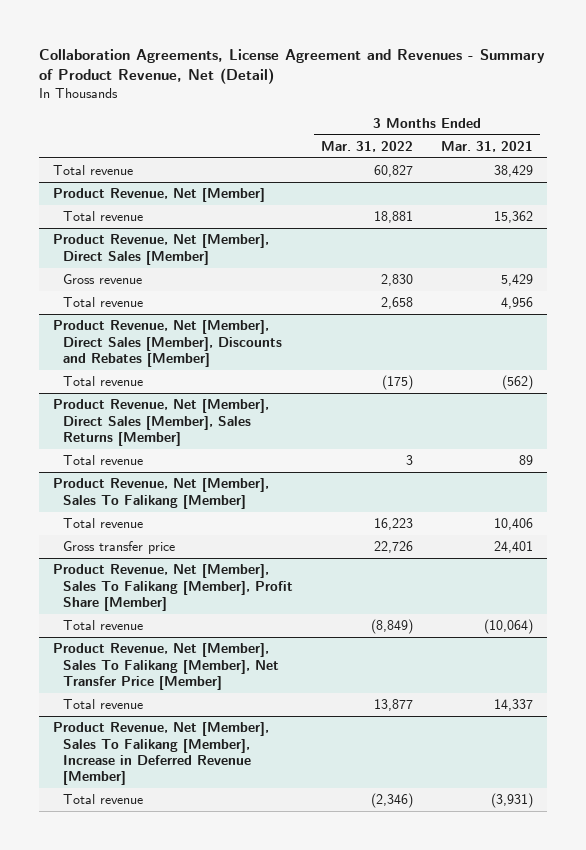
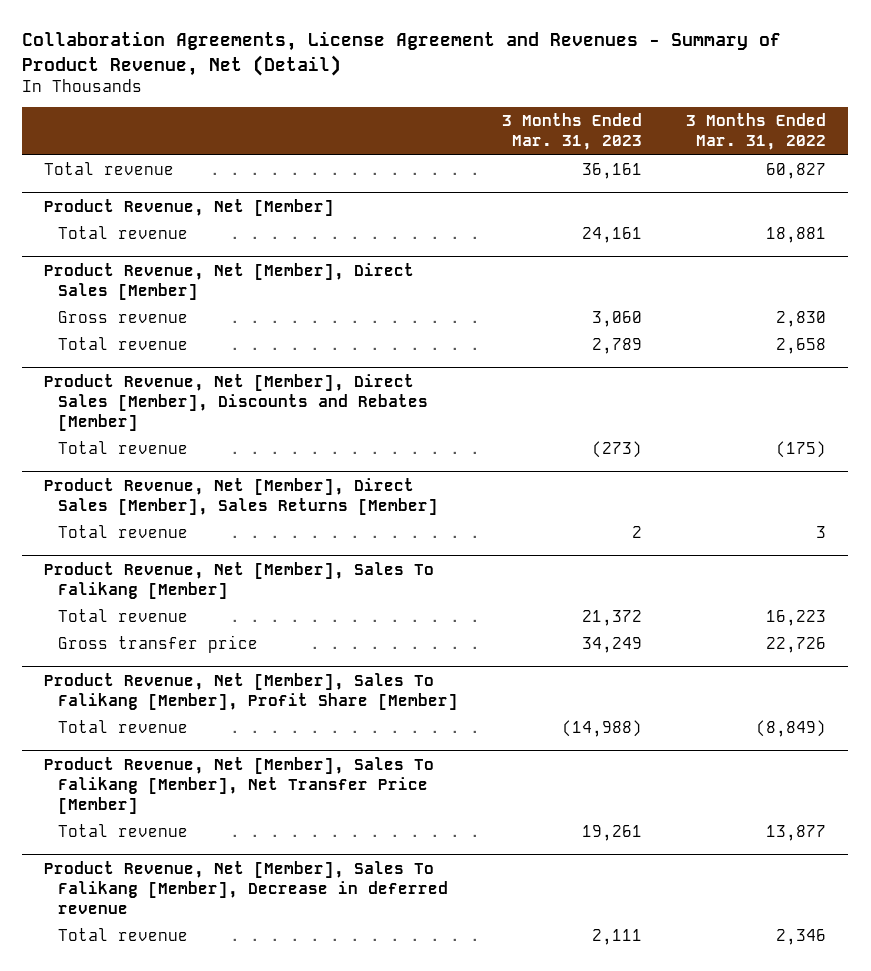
[441,140,534,152] Mar. 31, 2021 -> none
none -> [502,113,643,151] 3 Months Ended Mar. 31, 2023
[53,722,270,786] Product Revenue, Net [Member], Sales To Falikang [Member], Increase in Deferred Revenue [Member] -> [44,861,449,915] Product Revenue, Net [Member], Sales To Falikang [Member], Decrease in deferred revenue
[370,793,413,809] (2,346) -> [776,929,827,946] 2,346

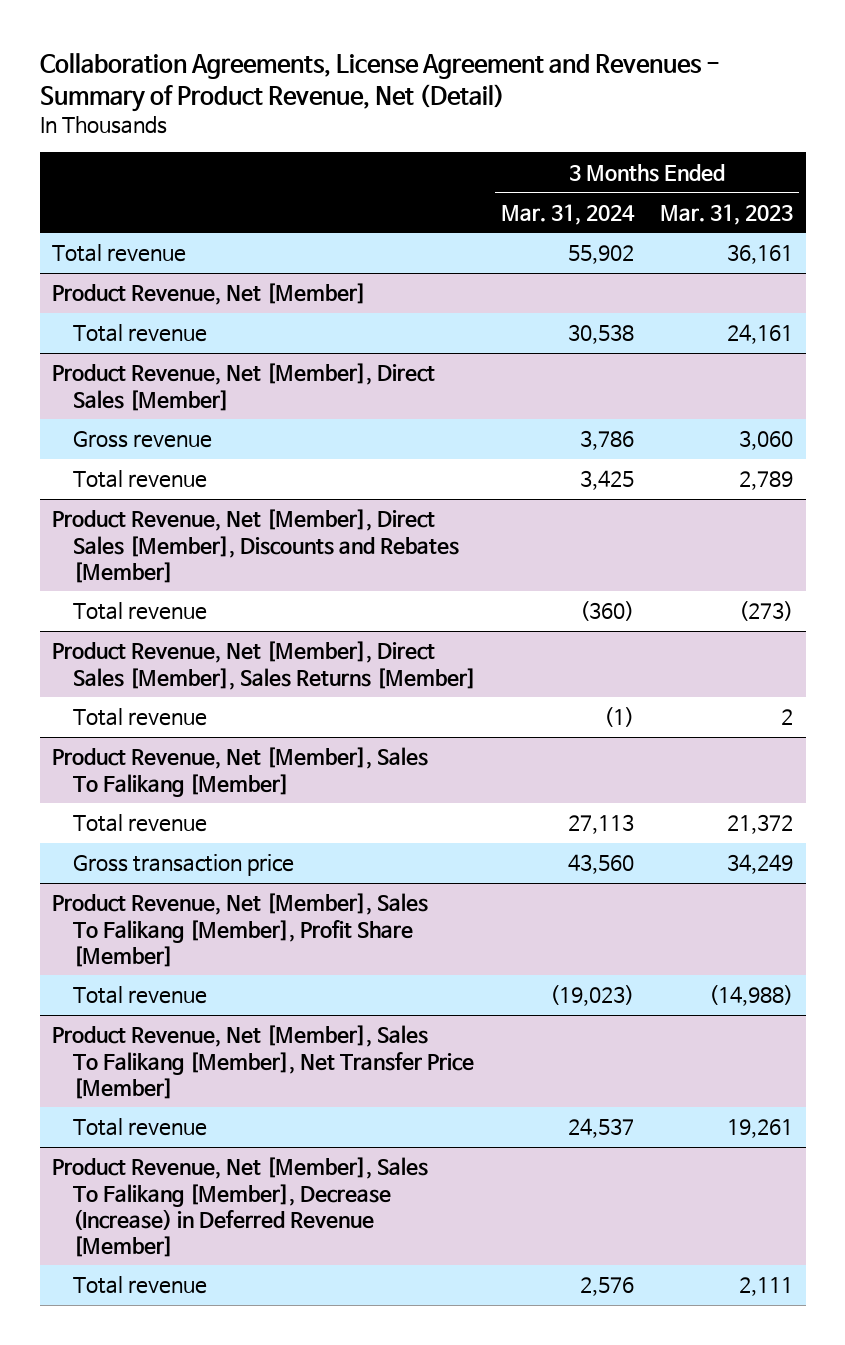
[686,113,827,151] 3 Months Ended Mar. 31, 2022 -> none
none -> [501,203,636,225] Mar. 31, 2024
[58,635,259,654] Gross transfer price -> [72,854,294,877] Gross transaction price
[44,861,449,915] Product Revenue, Net [Member], Sales To Falikang [Member], Decrease in deferred revenue -> [52,1157,429,1257] Product Revenue, Net [Member], Sales To Falikang [Member], Decrease (Increase) in Deferred Revenue [Member]

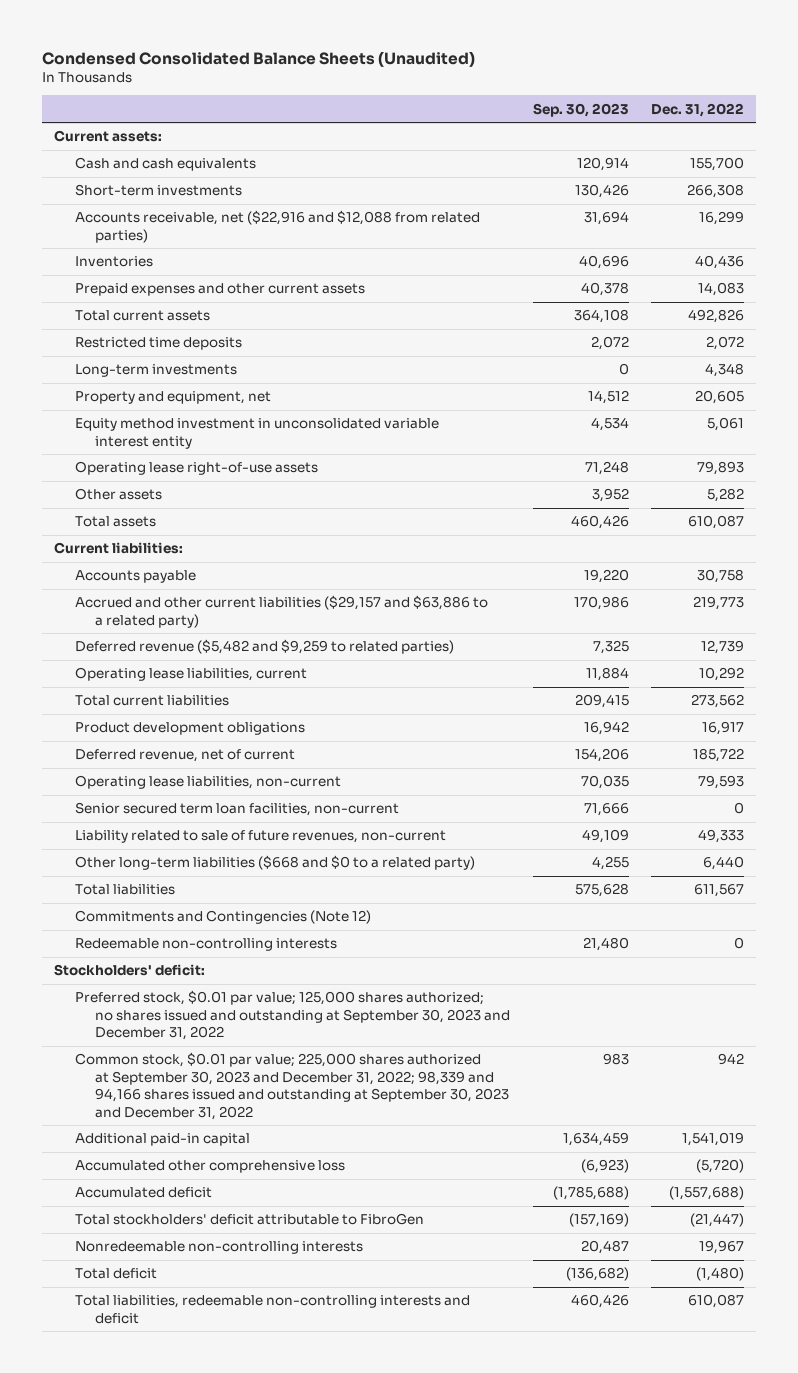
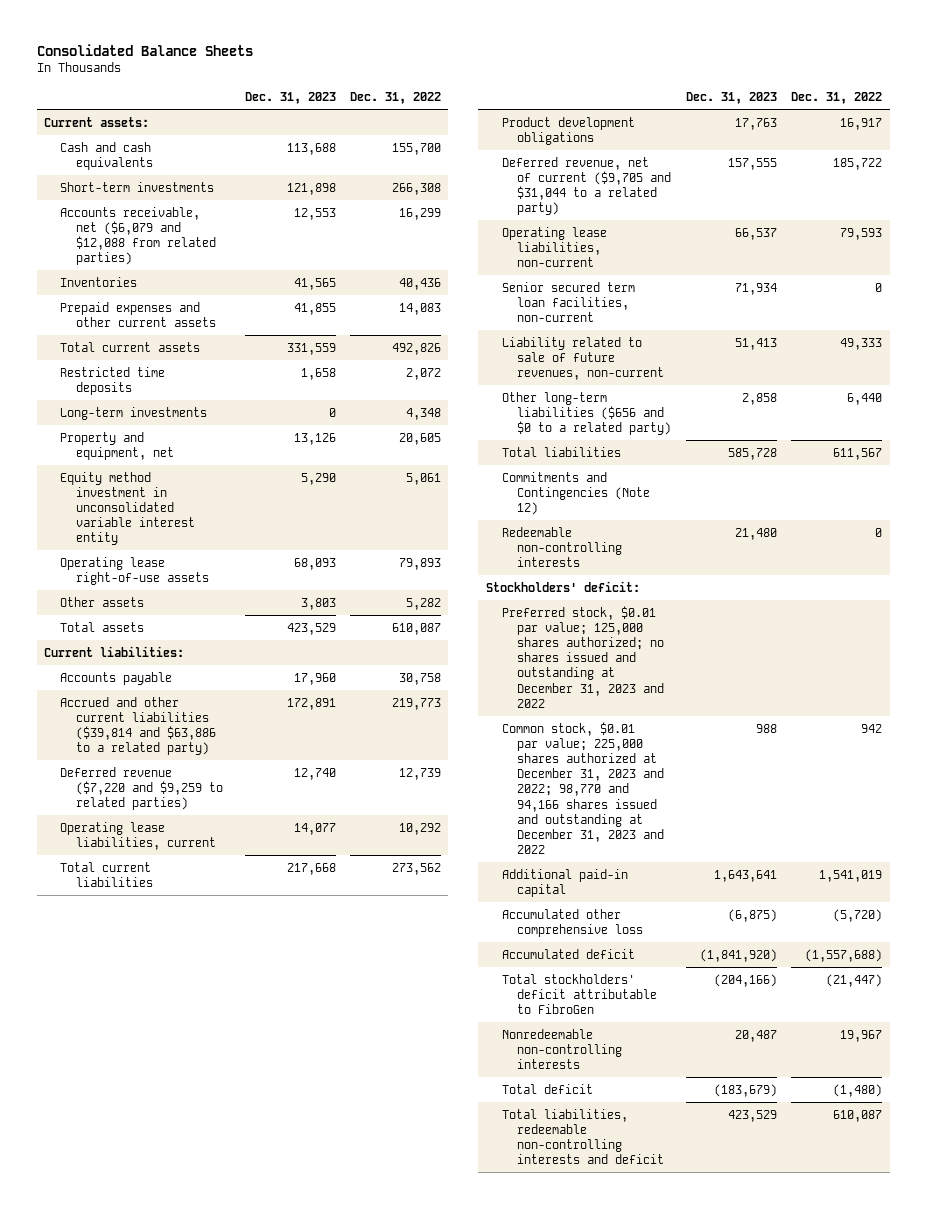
[42,50,476,67] Condensed Consolidated Balance Sheets (Unaudited) -> [37,43,254,56] Consolidated Balance Sheets
[532,102,629,117] Sep. 30, 2023 -> none
none -> [244,92,336,105] Dec. 31, 2023
[74,210,480,243] Accounts receivable, net ($22,916 and $12,088 from related parties) -> [60,206,217,266] Accounts receivable, net ($6,079 and $12,088 from related parties)
[74,595,488,628] Accrued and other current liabilities ($29,157 and $63,886 to a related party) -> [60,696,217,756] Accrued and other current liabilities ($39,814 and $63,886 to a related party)
[74,639,454,655] Deferred revenue ($5,482 and $9,259 to related parties) -> [60,766,224,810] Deferred revenue ($7,220 and $9,259 to related parties)
[74,749,295,763] Deferred revenue, net of current -> [501,156,672,216] Deferred revenue, net of current ($9,705 and $31,044 to a related party)
[74,855,475,871] Other long-term liabilities ($668 and $0 to a related party) -> [501,391,672,435] Other long-term liabilities ($656 and $0 to a related party)
[74,990,511,1041] Preferred stock, $0.01 par value; 125,000 shares authorized; no shares issued and outstanding at September 30, 2023 and December 31, 2022 -> [501,605,665,708] Preferred stock, $0.01 par value; 125,000 shares authorized; no shares issued and outstanding at December 31, 2023 and 2022
[74,1052,510,1120] Common stock, $0.01 par value; 225,000 shares authorized at September 30, 2023 and December 31, 2022; 98,339 and 94,166 shares issued and outstanding at September 30, 2023 and December 31, 2022 -> [501,721,665,855] Common stock, $0.01 par value; 225,000 shares authorized at December 31, 2023 and 2022; 98,770 and 94,166 shares issued and outstanding at December 31, 2023 and 2022

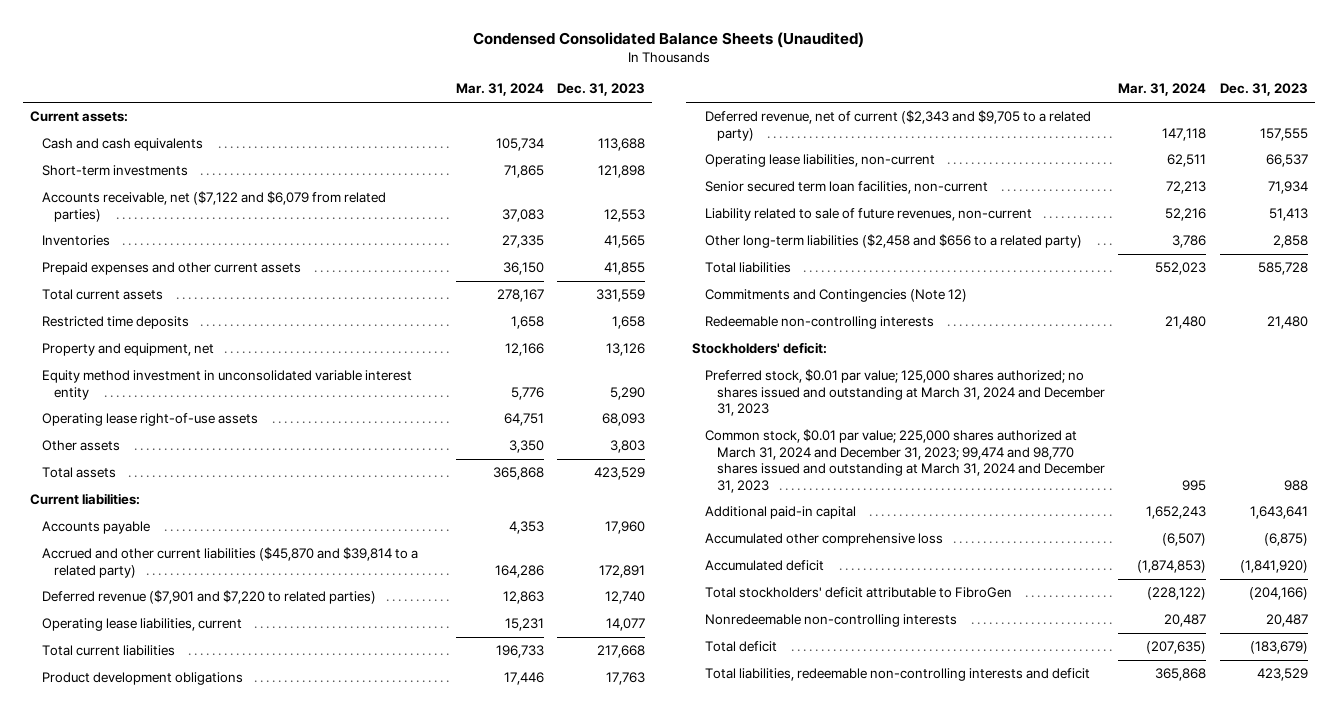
[37,43,254,56] Consolidated Balance Sheets -> [472,31,864,48] Condensed Consolidated Balance Sheets (Unaudited)
[349,92,441,105] Dec. 31, 2022 -> none
none -> [455,83,544,97] Mar. 31, 2024
[60,206,217,266] Accounts receivable, net ($6,079 and $12,088 from related parties) -> [42,191,387,222] Accounts receivable, net ($7,122 and $6,079 from related parties)
[60,406,208,420] Long-term investments -> none
[60,696,217,756] Accrued and other current liabilities ($39,814 and $63,886 to a related party) -> [42,547,419,578] Accrued and other current liabilities ($45,870 and $39,814 to a related party)
[60,766,224,810] Deferred revenue ($7,220 and $9,259 to related parties) -> [42,590,377,605] Deferred revenue ($7,901 and $7,220 to related parties)
[501,156,672,216] Deferred revenue, net of current ($9,705 and $31,044 to a related party) -> [704,110,1091,141] Deferred revenue, net of current ($2,343 and $9,705 to a related party)
[501,391,672,435] Other long-term liabilities ($656 and $0 to a related party) -> [704,234,1082,249] Other long-term liabilities ($2,458 and $656 to a related party)
[501,605,665,708] Preferred stock, $0.01 par value; 125,000 shares authorized; no shares issued and outstanding at December 31, 2023 and 2022 -> [704,369,1105,417] Preferred stock, $0.01 par value; 125,000 shares authorized; no shares issued and outstanding at March 31, 2024 and December 31, 2023
[501,721,665,855] Common stock, $0.01 par value; 225,000 shares authorized at December 31, 2023 and 2022; 98,770 and 94,166 shares issued and outstanding at December 31, 2023 and 2022 -> [704,429,1105,493] Common stock, $0.01 par value; 225,000 shares authorized at March 31, 2024 and December 31, 2023; 99,474 and 98,770 shares issued and outstanding at March 31, 2024 and December 31, 2023

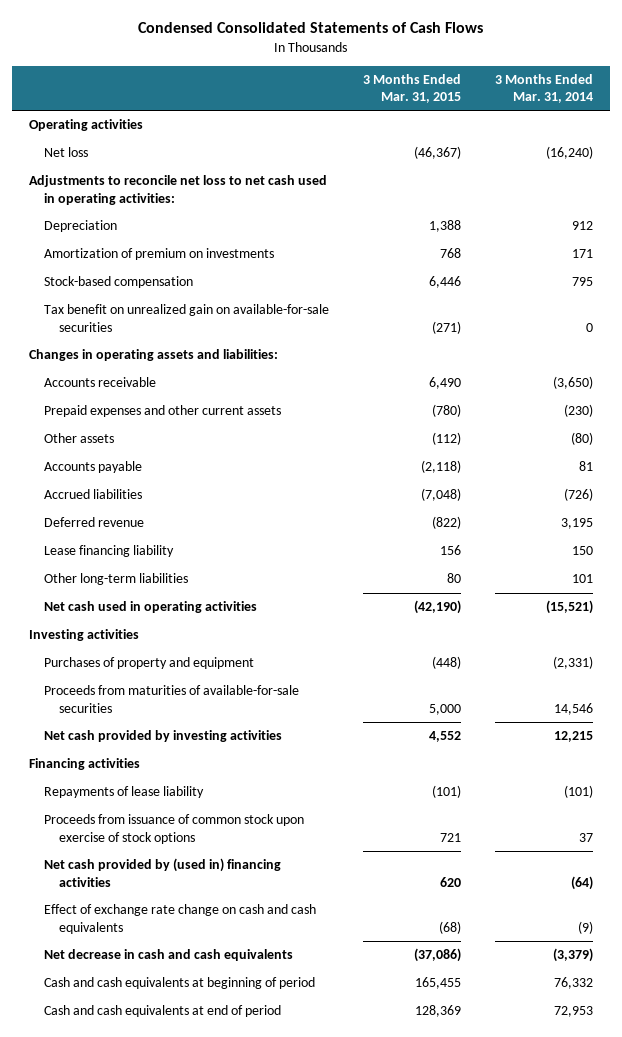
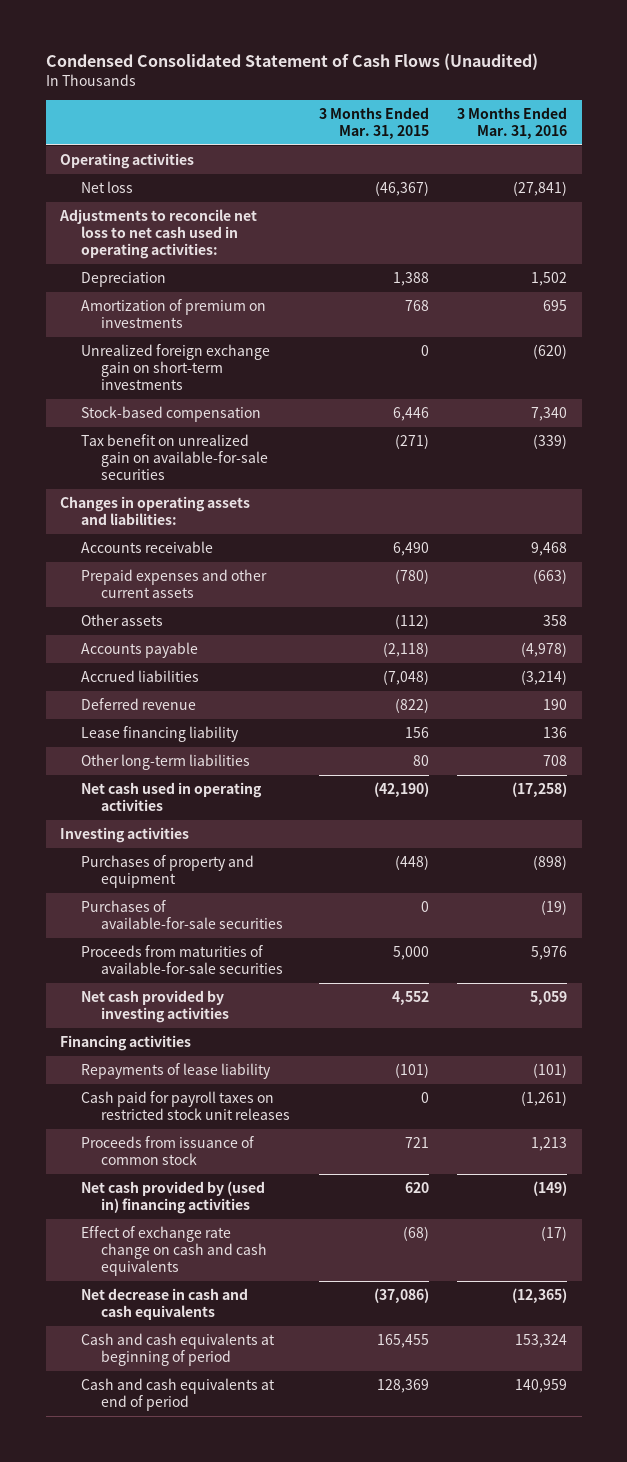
[137,22,483,34] Condensed Consolidated Statements of Cash Flows -> [45,53,538,71] Condensed Consolidated Statement of Cash Flows (Unaudited)
[495,73,594,104] 3 Months Ended Mar. 31, 2014 -> none
none -> [457,106,568,139] 3 Months Ended Mar. 31, 2016
none -> [80,343,270,390] Unrealized foreign exchange gain on short-term investments
none -> [80,899,284,929] Purchases of available-for-sale securities
none -> [80,1090,291,1120] Cash paid for payroll taxes on restricted stock unit releases
[43,814,304,844] Proceeds from issuance of common stock upon exercise of stock options -> [80,1135,254,1165] Proceeds from issuance of common stock

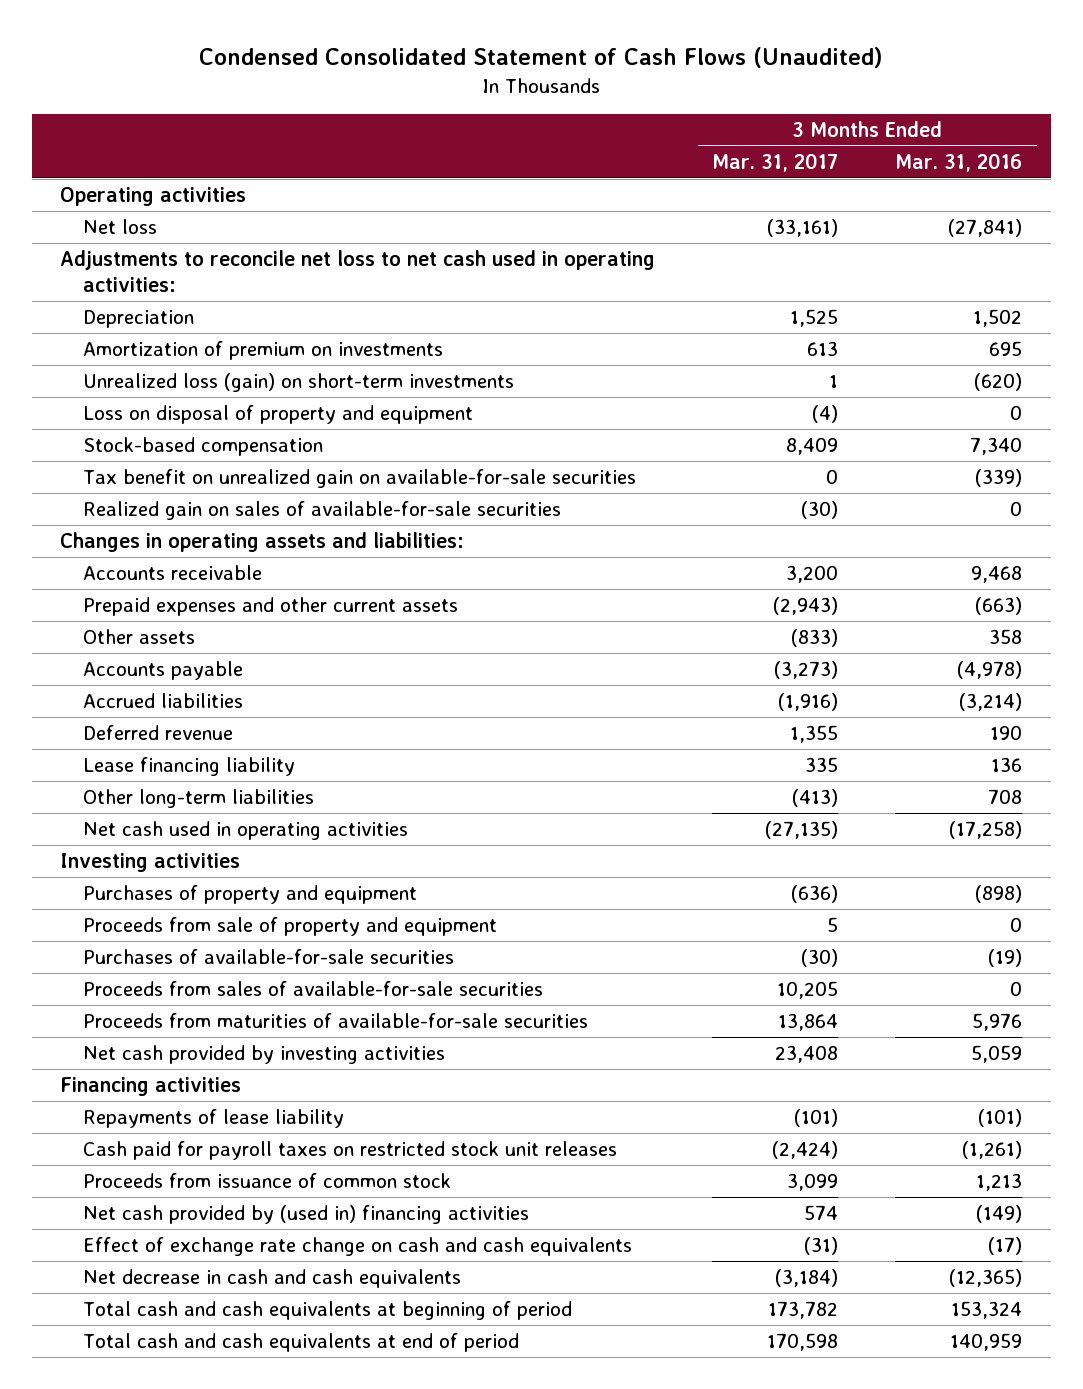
[318,106,429,139] 3 Months Ended Mar. 31, 2015 -> none
none -> [712,153,839,173] Mar. 31, 2017
[80,343,270,390] Unrealized foreign exchange gain on short-term investments -> [82,373,514,393] Unrealized loss (gain) on short-term investments
none -> [82,405,473,425] Loss on disposal of property and equipment
none -> [82,501,561,521] Realized gain on sales of available-for-sale securities
none -> [82,917,497,937] Proceeds from sale of property and equipment
none -> [82,981,543,997] Proceeds from sales of available-for-sale securities
[80,1332,275,1366] Cash and cash equivalents at beginning of period -> [82,1301,572,1321] Total cash and cash equivalents at beginning of period
[80,1377,275,1411] Cash and cash equivalents at end of period -> [82,1333,519,1353] Total cash and cash equivalents at end of period

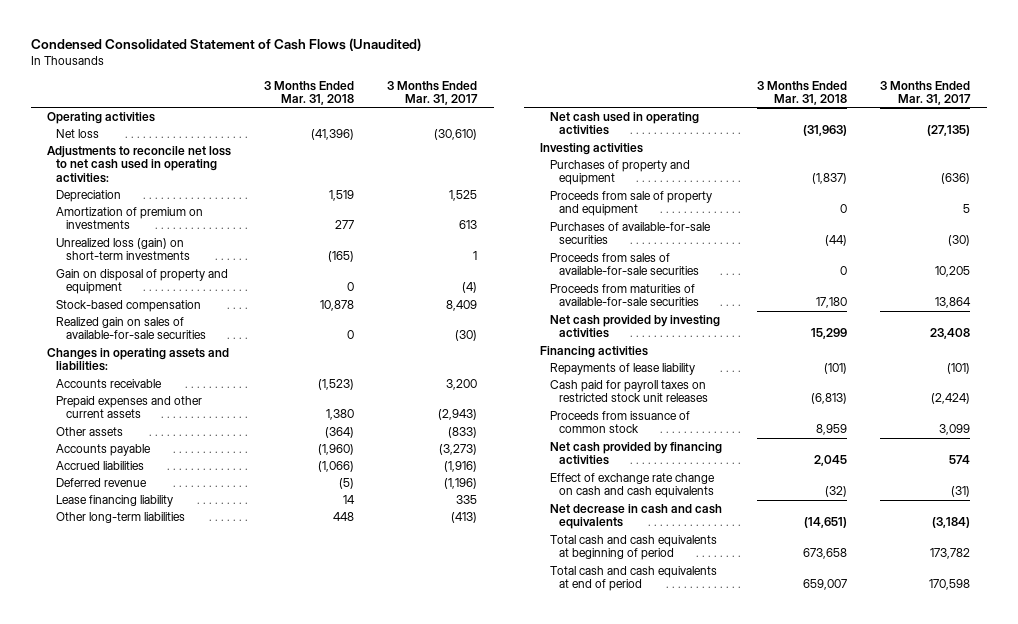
[895,153,1023,173] Mar. 31, 2016 -> none
none -> [264,80,355,106] 3 Months Ended Mar. 31, 2018
[767,219,839,238] (33,161) -> [434,128,478,140] (30,610)
[82,405,473,425] Loss on disposal of property and equipment -> [56,268,229,295] Gain on disposal of property and equipment
[82,469,636,489] Tax benefit on unrealized gain on available-for-sale securities -> none
[790,725,839,744] 1,355 -> [444,477,478,489] (1,196)
[82,1205,529,1225] Net cash provided by (used in) financing activities -> [549,441,722,466] Net cash provided by financing activities

